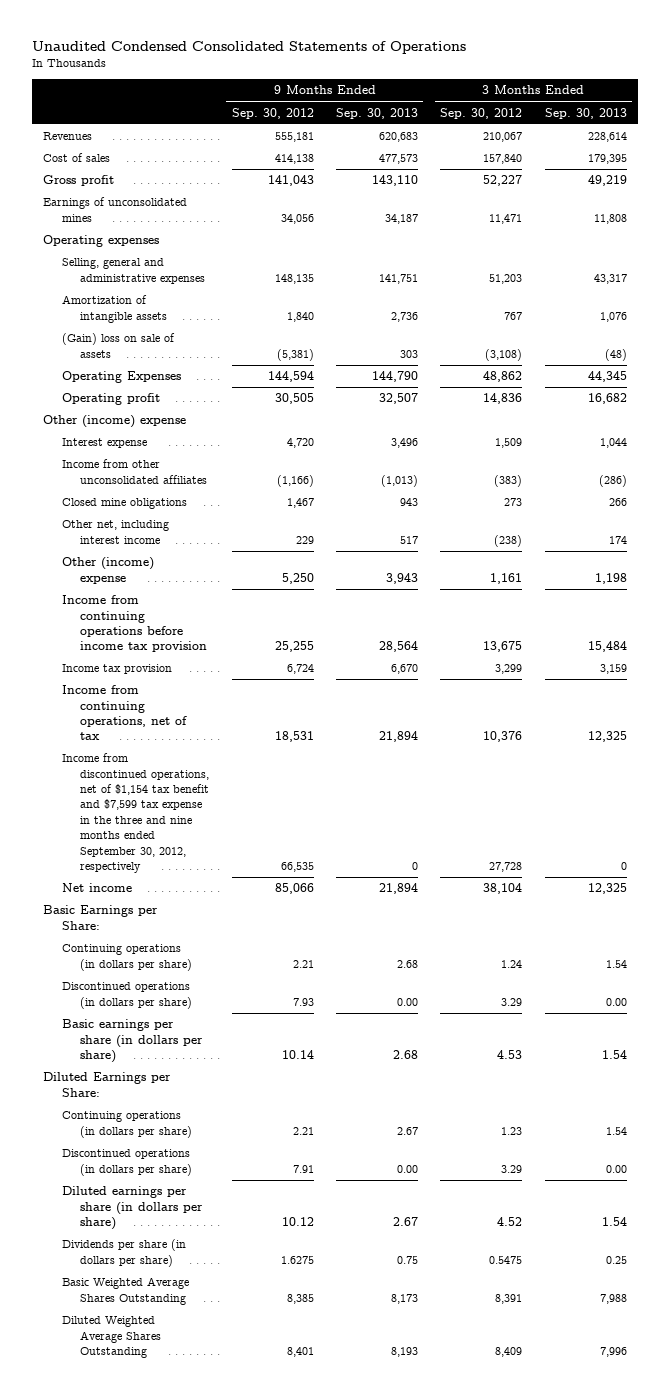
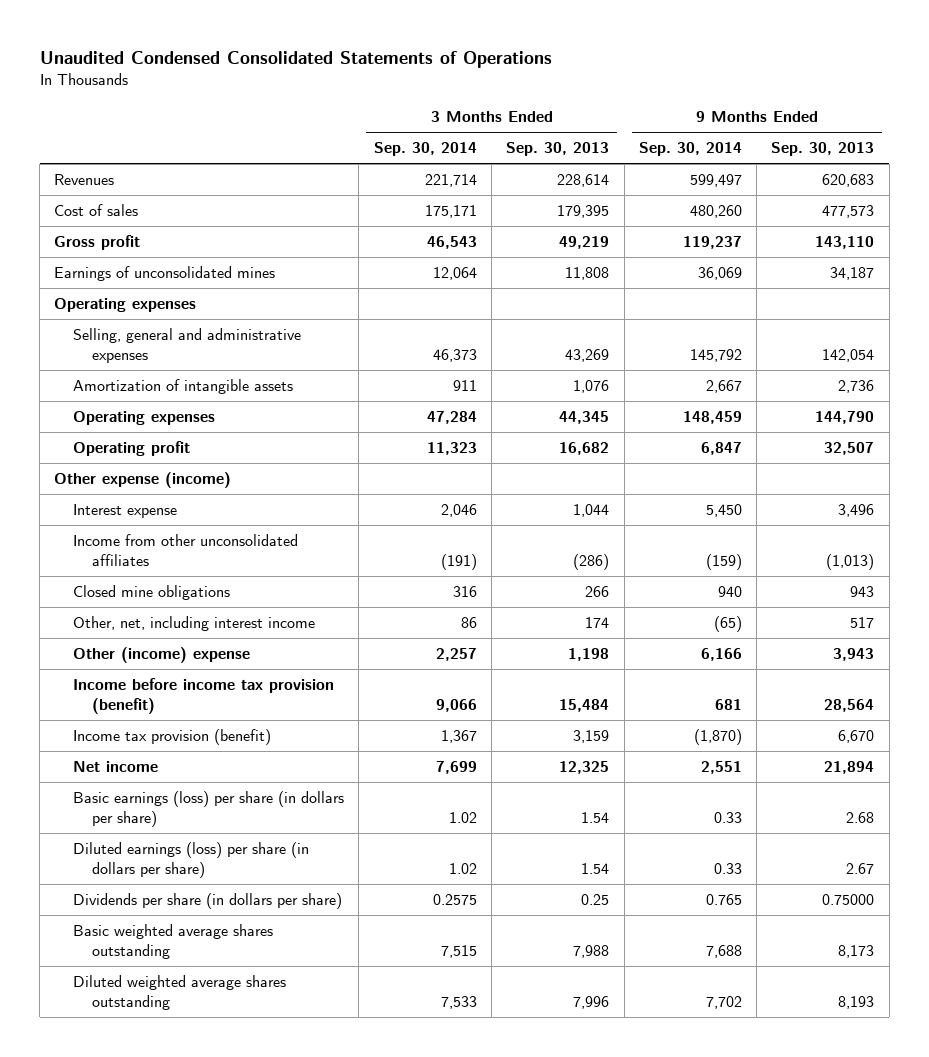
[231,107,314,119] Sep. 30, 2012 -> none
[440,107,523,119] Sep. 30, 2012 -> none
none -> [373,142,477,157] Sep. 30, 2014
none -> [638,142,742,157] Sep. 30, 2014
[378,273,418,284] 141,751 -> [822,349,875,363] 142,054
[593,273,627,284] 43,317 -> [565,349,610,363] 43,269
[61,333,175,358] (Gain) loss on sale of assets -> none
[61,371,181,384] Operating Expenses -> [73,411,216,426] Operating expenses
[42,415,186,429] Other (income) expense -> [54,472,232,489] Other expense (income)
[61,520,169,544] Other net, including interest income -> [73,616,316,632] Other, net, including interest income
[61,685,188,741] Income from continuing operations, net of tax -> none
[61,753,210,874] Income from discontinued operations, net of $1,154 tax benefit and $7,599 tax expense in the three and nine months ended September 30, 2012, respectively -> none
[61,595,208,653] Income from continuing operations before income tax provision -> [73,678,335,715] Income before income tax provision (benefit)
[61,664,172,675] Income tax provision -> [73,729,272,746] Income tax provision (benefit)
[42,905,158,930] Basic Earnings per Share: -> none
[61,944,193,971] Continuing operations (in dollars per share) -> none
[61,982,193,1009] Discontinued operations (in dollars per share) -> none
[42,1072,171,1097] Diluted Earnings per Share: -> none
[61,1111,193,1138] Continuing operations (in dollars per share) -> none
[61,1149,193,1176] Discontinued operations (in dollars per share) -> none
[61,1019,204,1064] Basic earnings per share (in dollars per share) -> [73,791,345,828] Basic earnings (loss) per share (in dollars per share)
[61,1186,204,1231] Diluted earnings per share (in dollars per share) -> [73,842,310,879] Diluted earnings (loss) per share (in dollars per share)
[396,1255,418,1264] 0.75 -> [822,894,875,906] 0.75000
[61,1277,189,1305] Basic Weighted Average Shares Outstanding -> [73,924,274,960] Basic weighted average shares outstanding
[61,1316,162,1359] Diluted Weighted Average Shares Outstanding -> [73,975,287,1011] Diluted weighted average shares outstanding

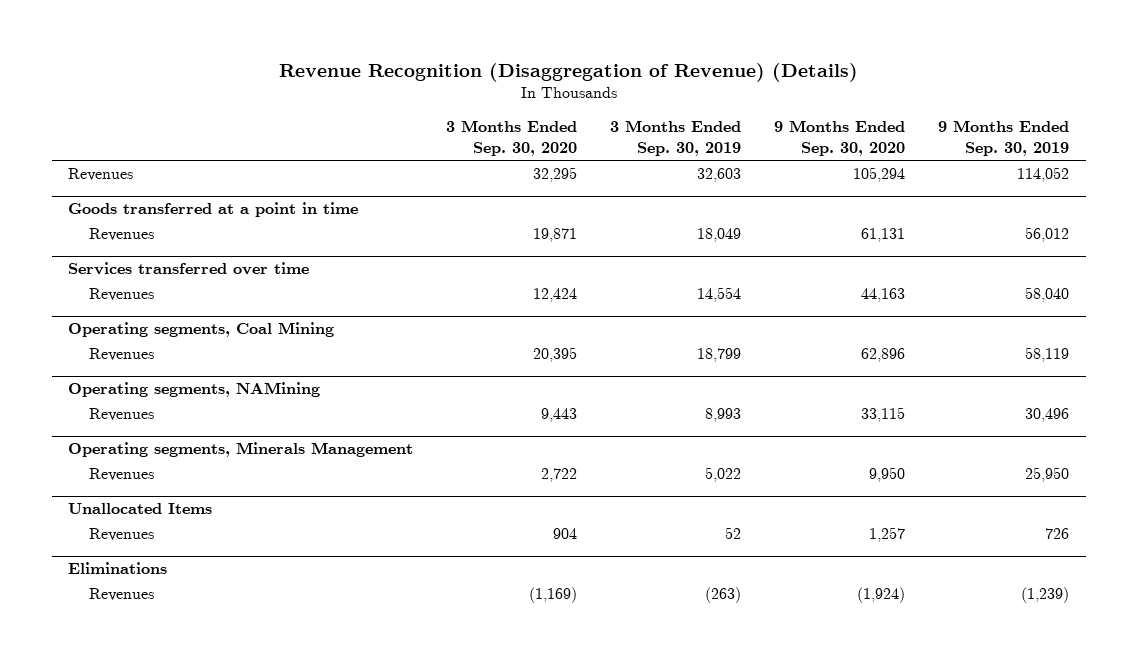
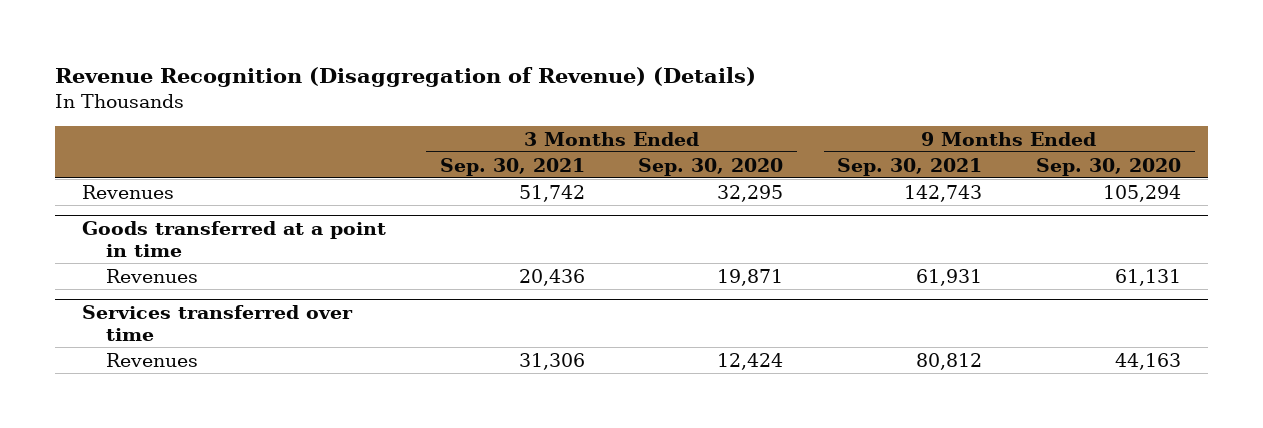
[610,120,742,157] 3 Months Ended Sep. 30, 2019 -> none
[938,120,1070,157] 9 Months Ended Sep. 30, 2019 -> none
none -> [439,157,585,176] Sep. 30, 2021
none -> [837,157,983,176] Sep. 30, 2021
[68,322,335,338] Operating segments, Coal Mining -> none
[89,348,155,362] Revenues -> none
[68,382,321,398] Operating segments, NAMining -> none
[89,408,155,422] Revenues -> none
[68,442,414,458] Operating segments, Minerals Management -> none
[89,468,155,482] Revenues -> none
[68,503,213,515] Unallocated Items -> none
[89,528,155,542] Revenues -> none
[68,562,168,575] Eliminations -> none
[89,588,155,602] Revenues -> none

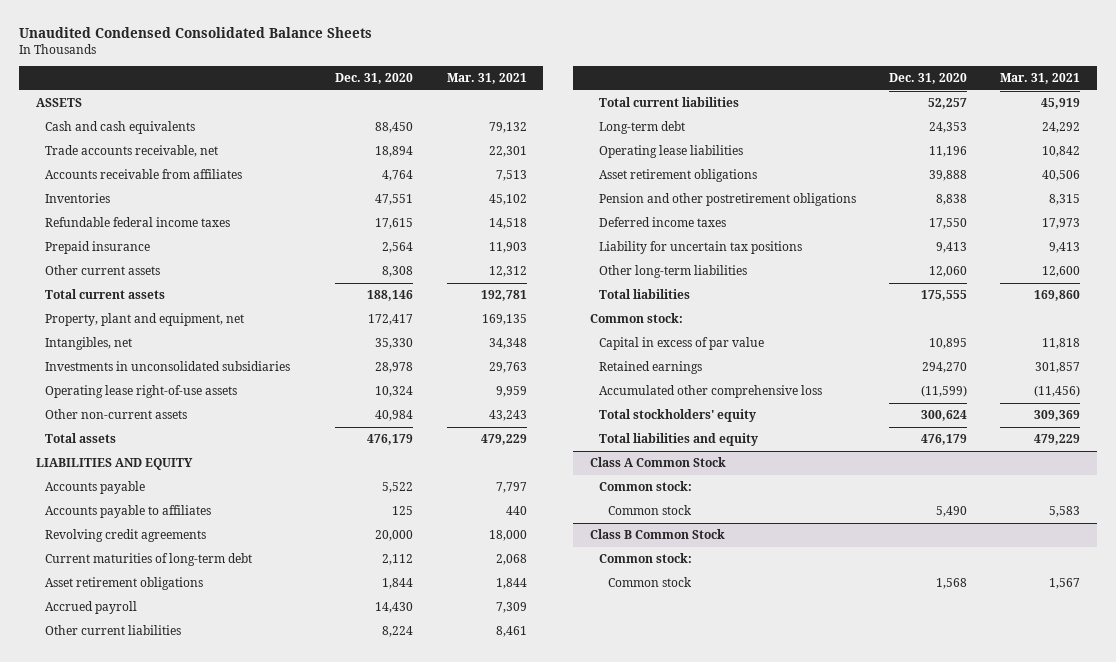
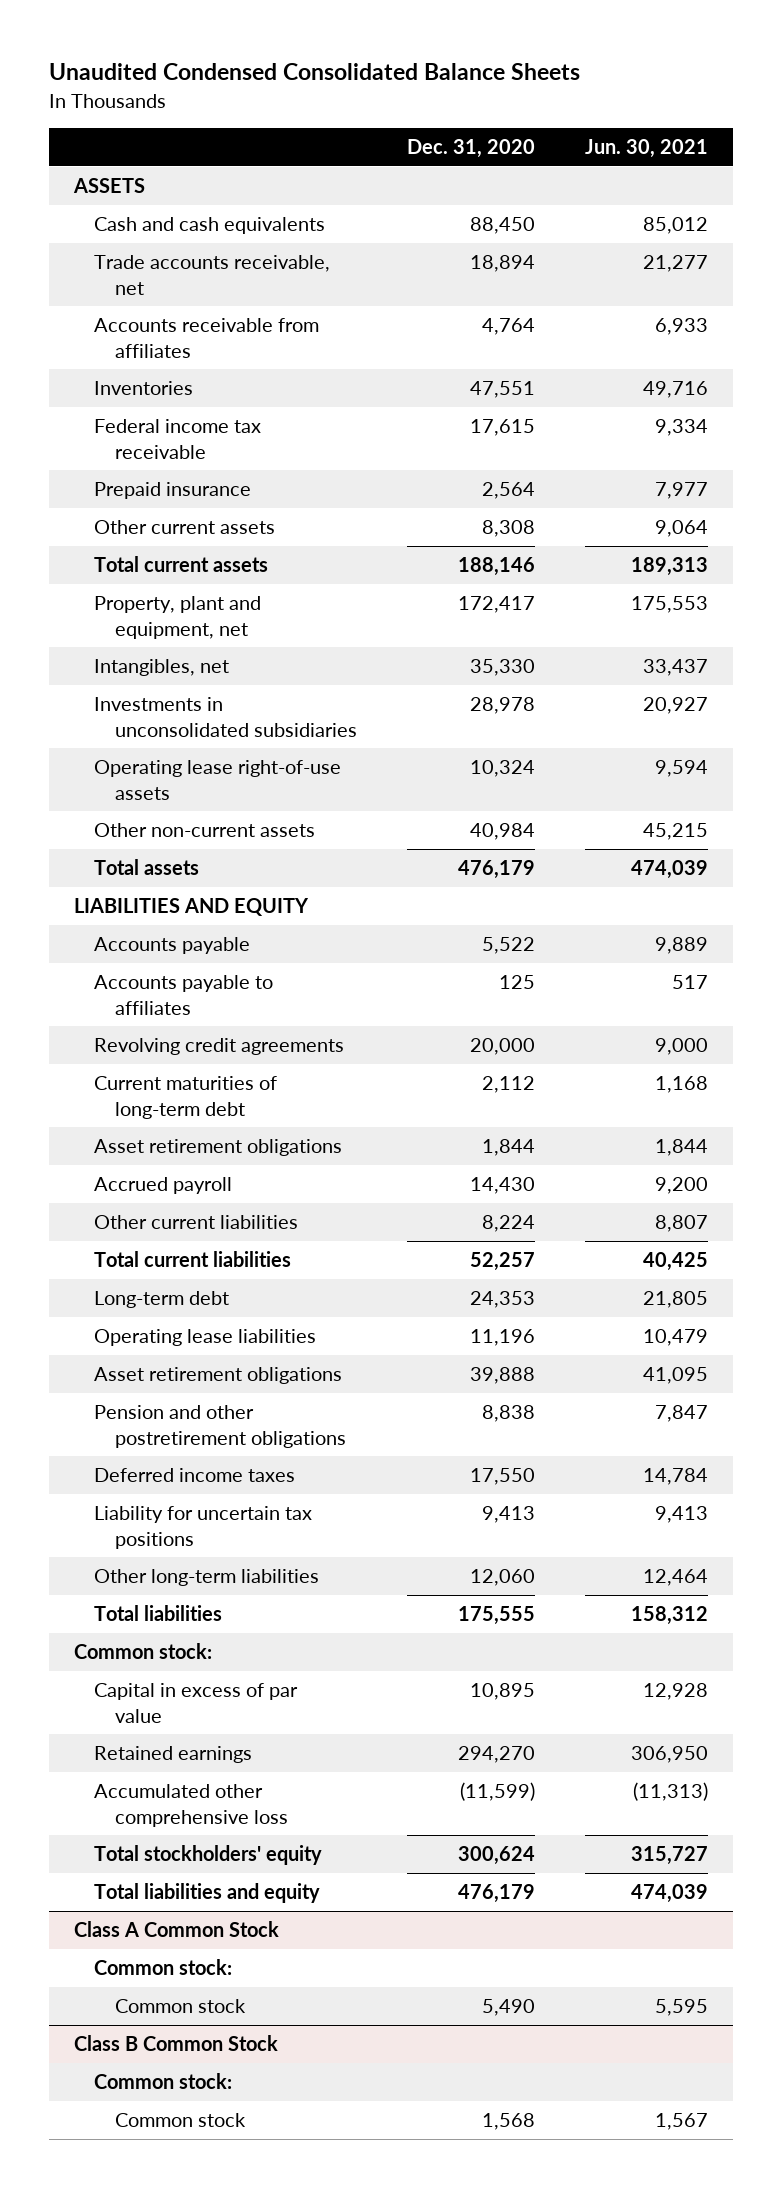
[446,72,527,84] Mar. 31, 2021 -> none
none -> [584,138,708,158] Jun. 30, 2021
[44,217,230,228] Refundable federal income taxes -> [94,419,262,459] Federal income tax receivable

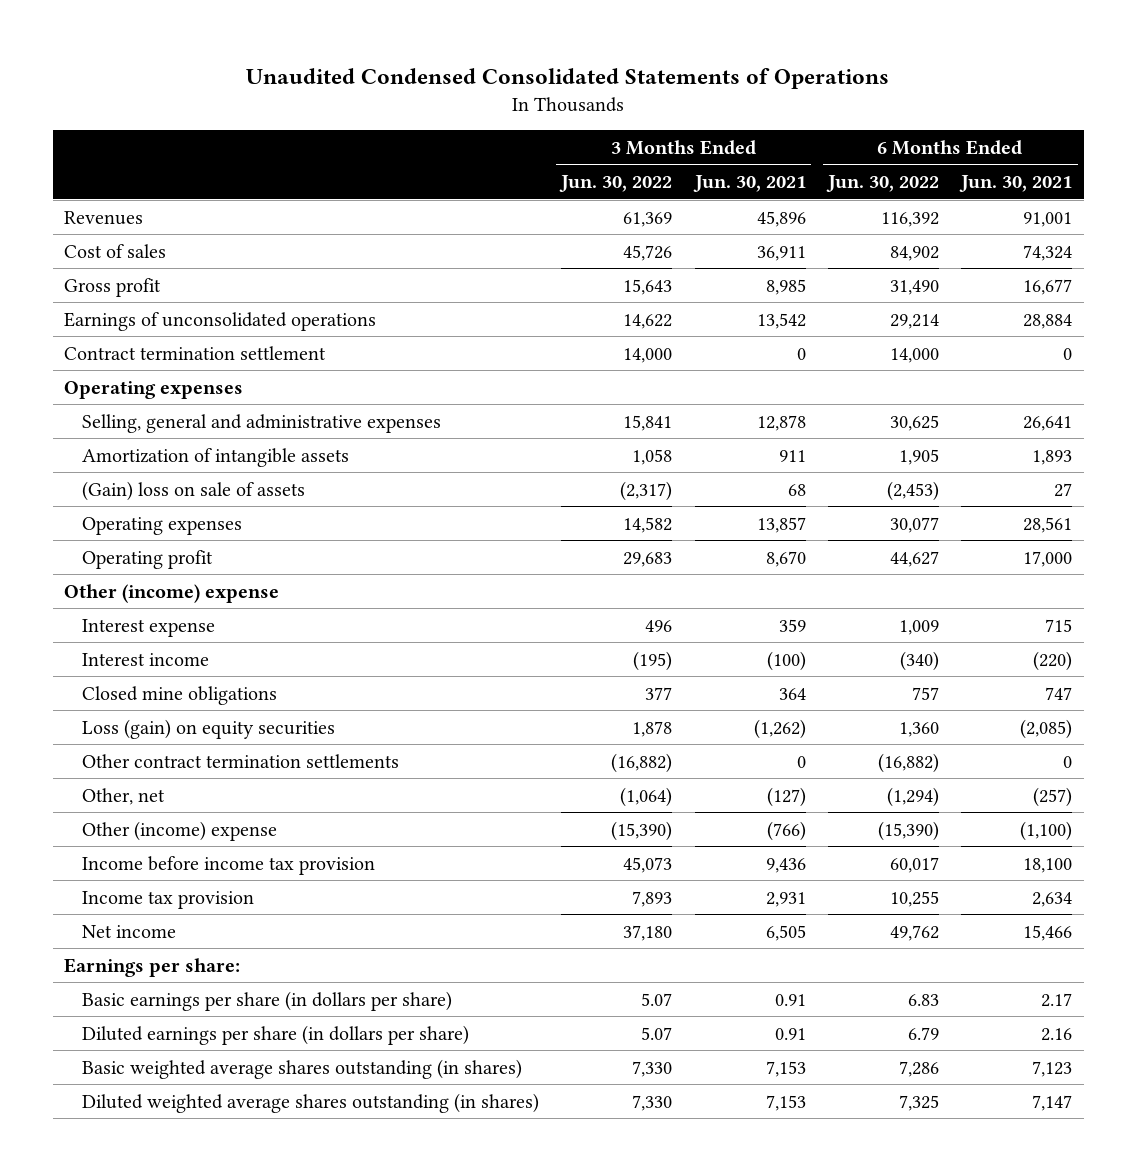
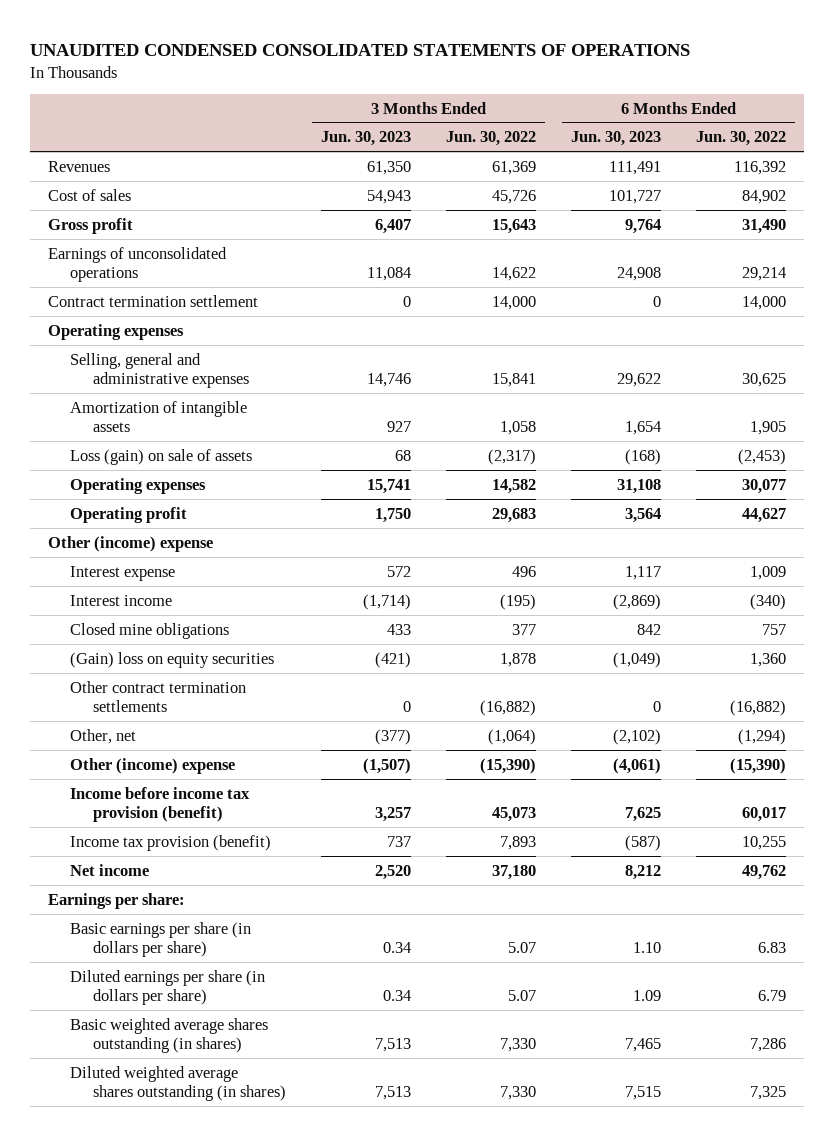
[246,67,890,89] Unaudited Condensed Consolidated Statements of Operations -> [30,43,691,56] UNAUDITED CONDENSED CONSOLIDATED STATEMENTS OF OPERATIONS
[692,175,806,193] Jun. 30, 2021 -> none
[959,175,1073,193] Jun. 30, 2021 -> none
none -> [321,131,412,147] Jun. 30, 2023
none -> [571,131,662,147] Jun. 30, 2023
[82,480,306,501] (Gain) loss on sale of assets -> [70,448,253,465] Loss (gain) on sale of assets
[82,718,336,739] Loss (gain) on equity securities -> [70,651,275,668] (Gain) loss on equity securities
[82,855,376,875] Income before income tax provision -> [70,786,251,822] Income before income tax provision (benefit)
[82,890,255,909] Income tax provision -> [70,834,272,851] Income tax provision (benefit)

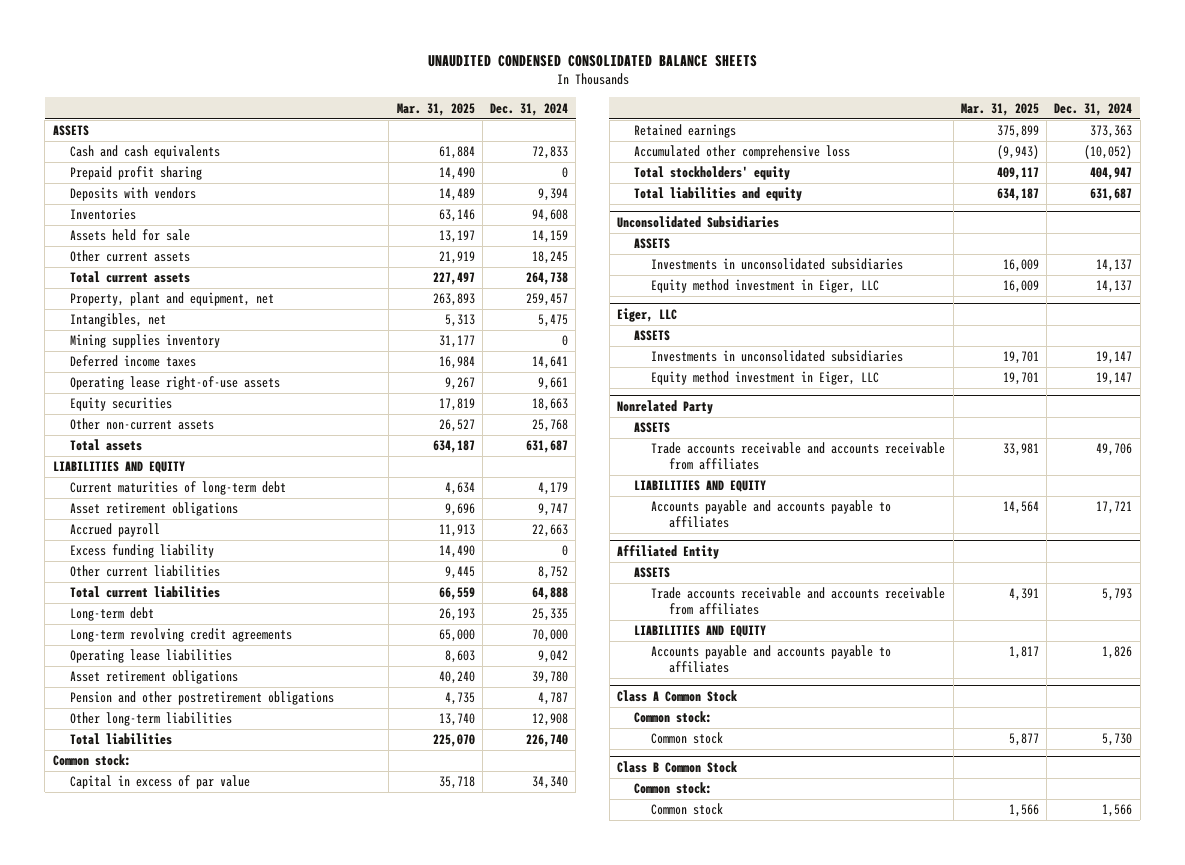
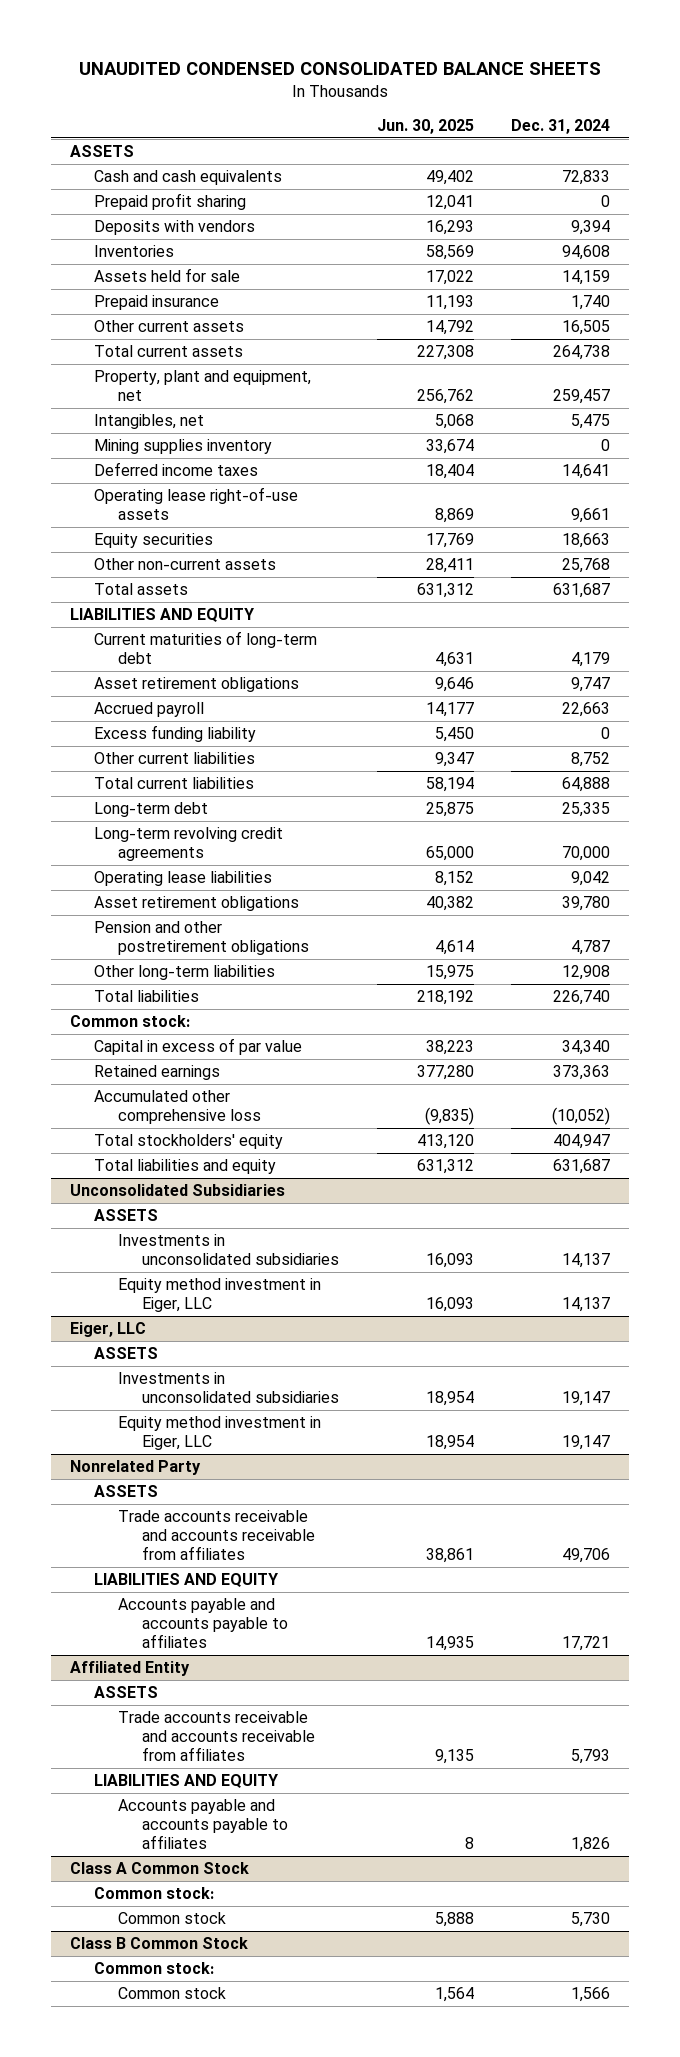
[396,102,475,116] Mar. 31, 2025 -> none
none -> [376,118,474,134] Jun. 30, 2025
none -> [93,295,219,311] Prepaid insurance
[532,251,569,265] 18,245 -> [562,320,611,336] 16,505

